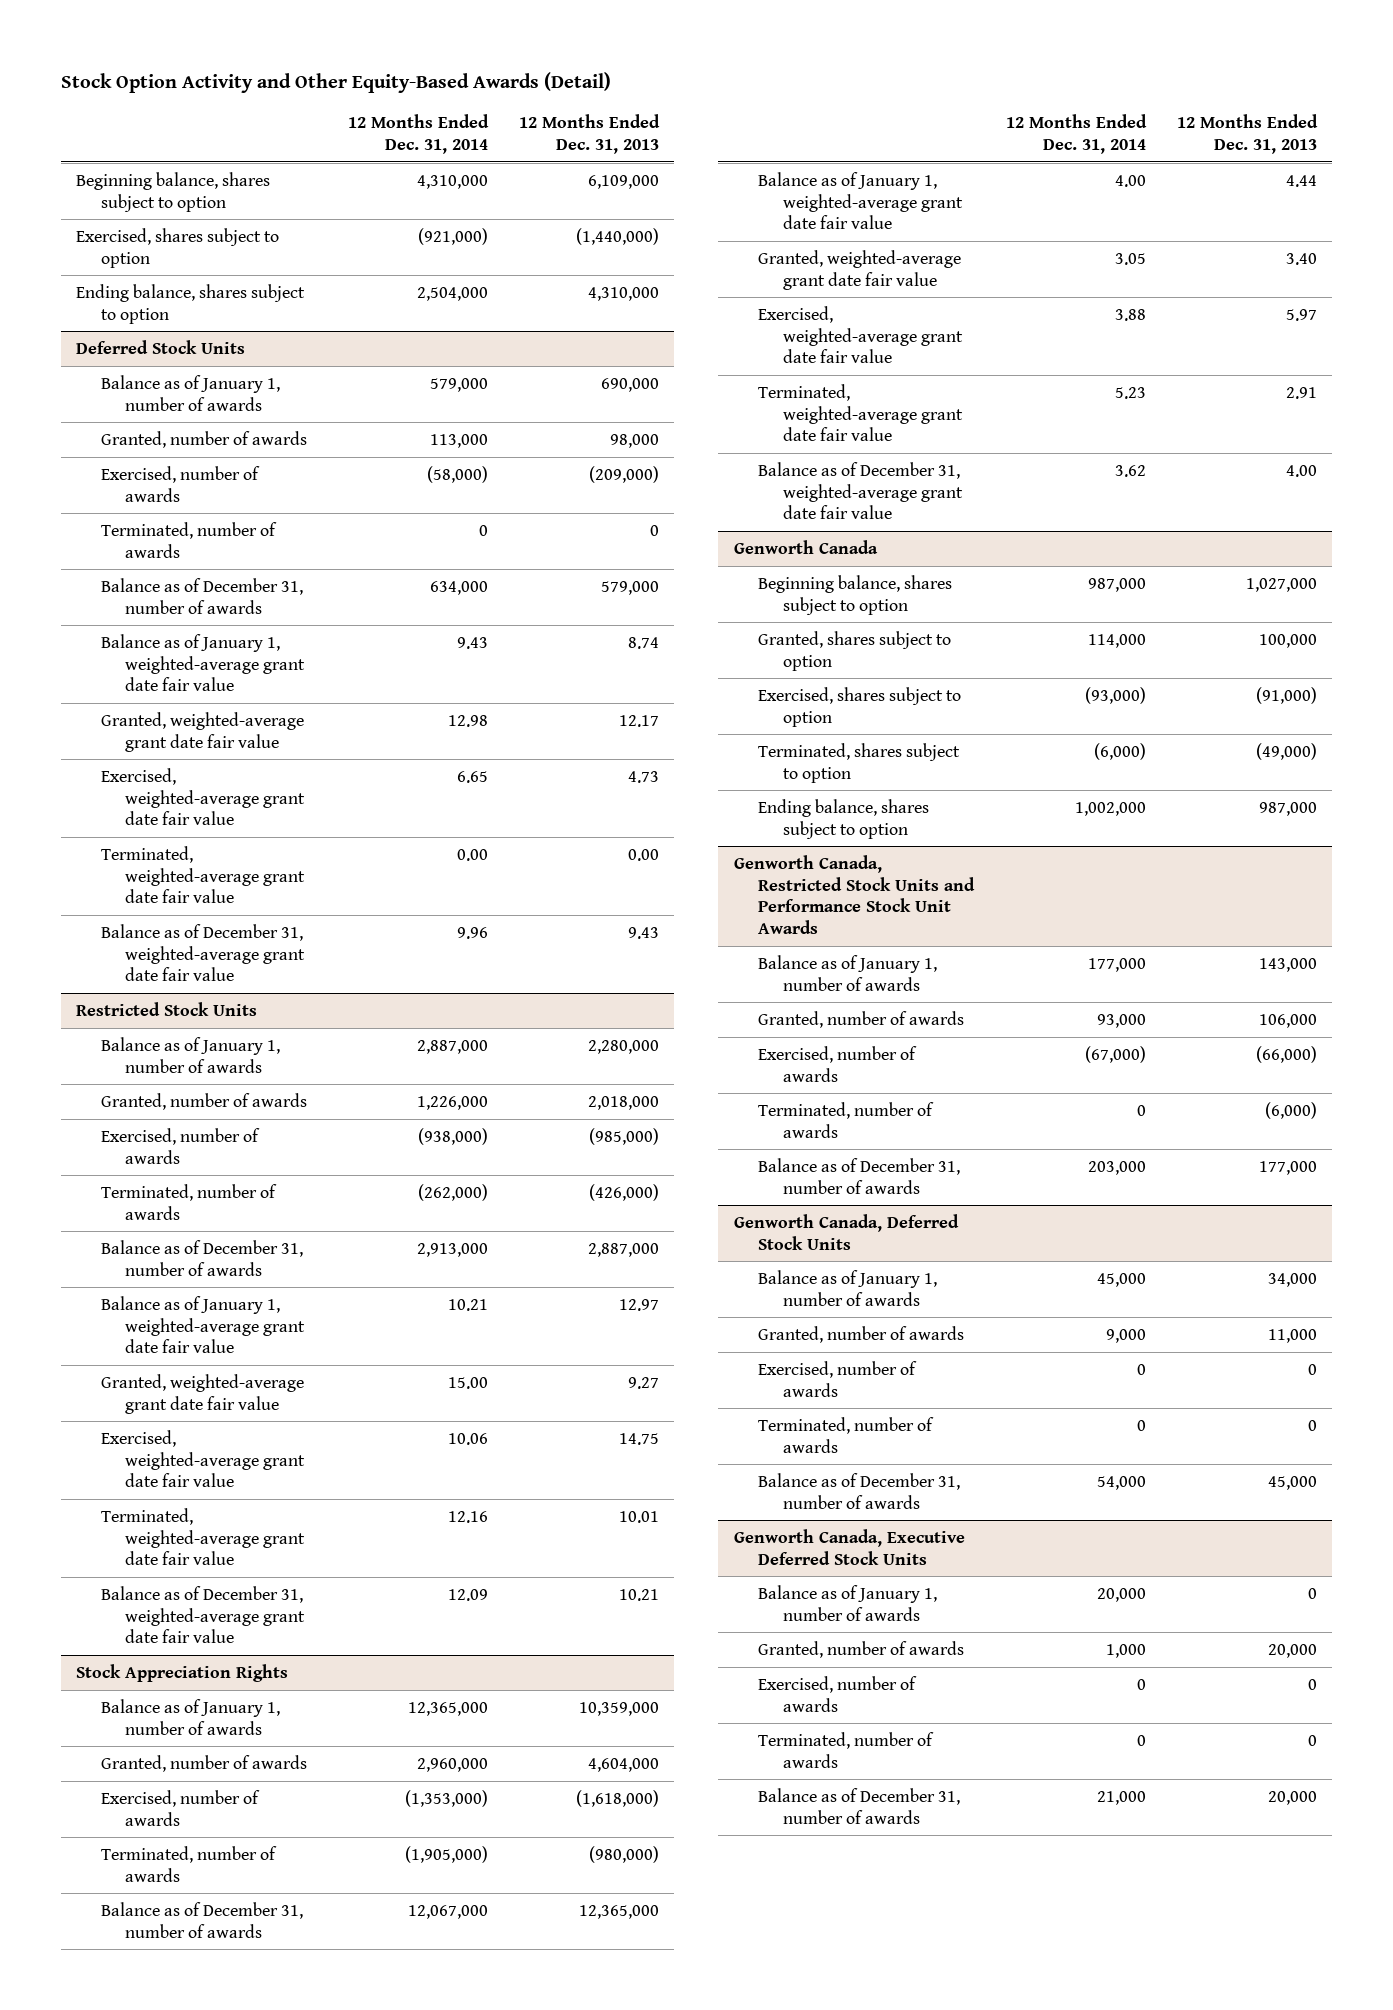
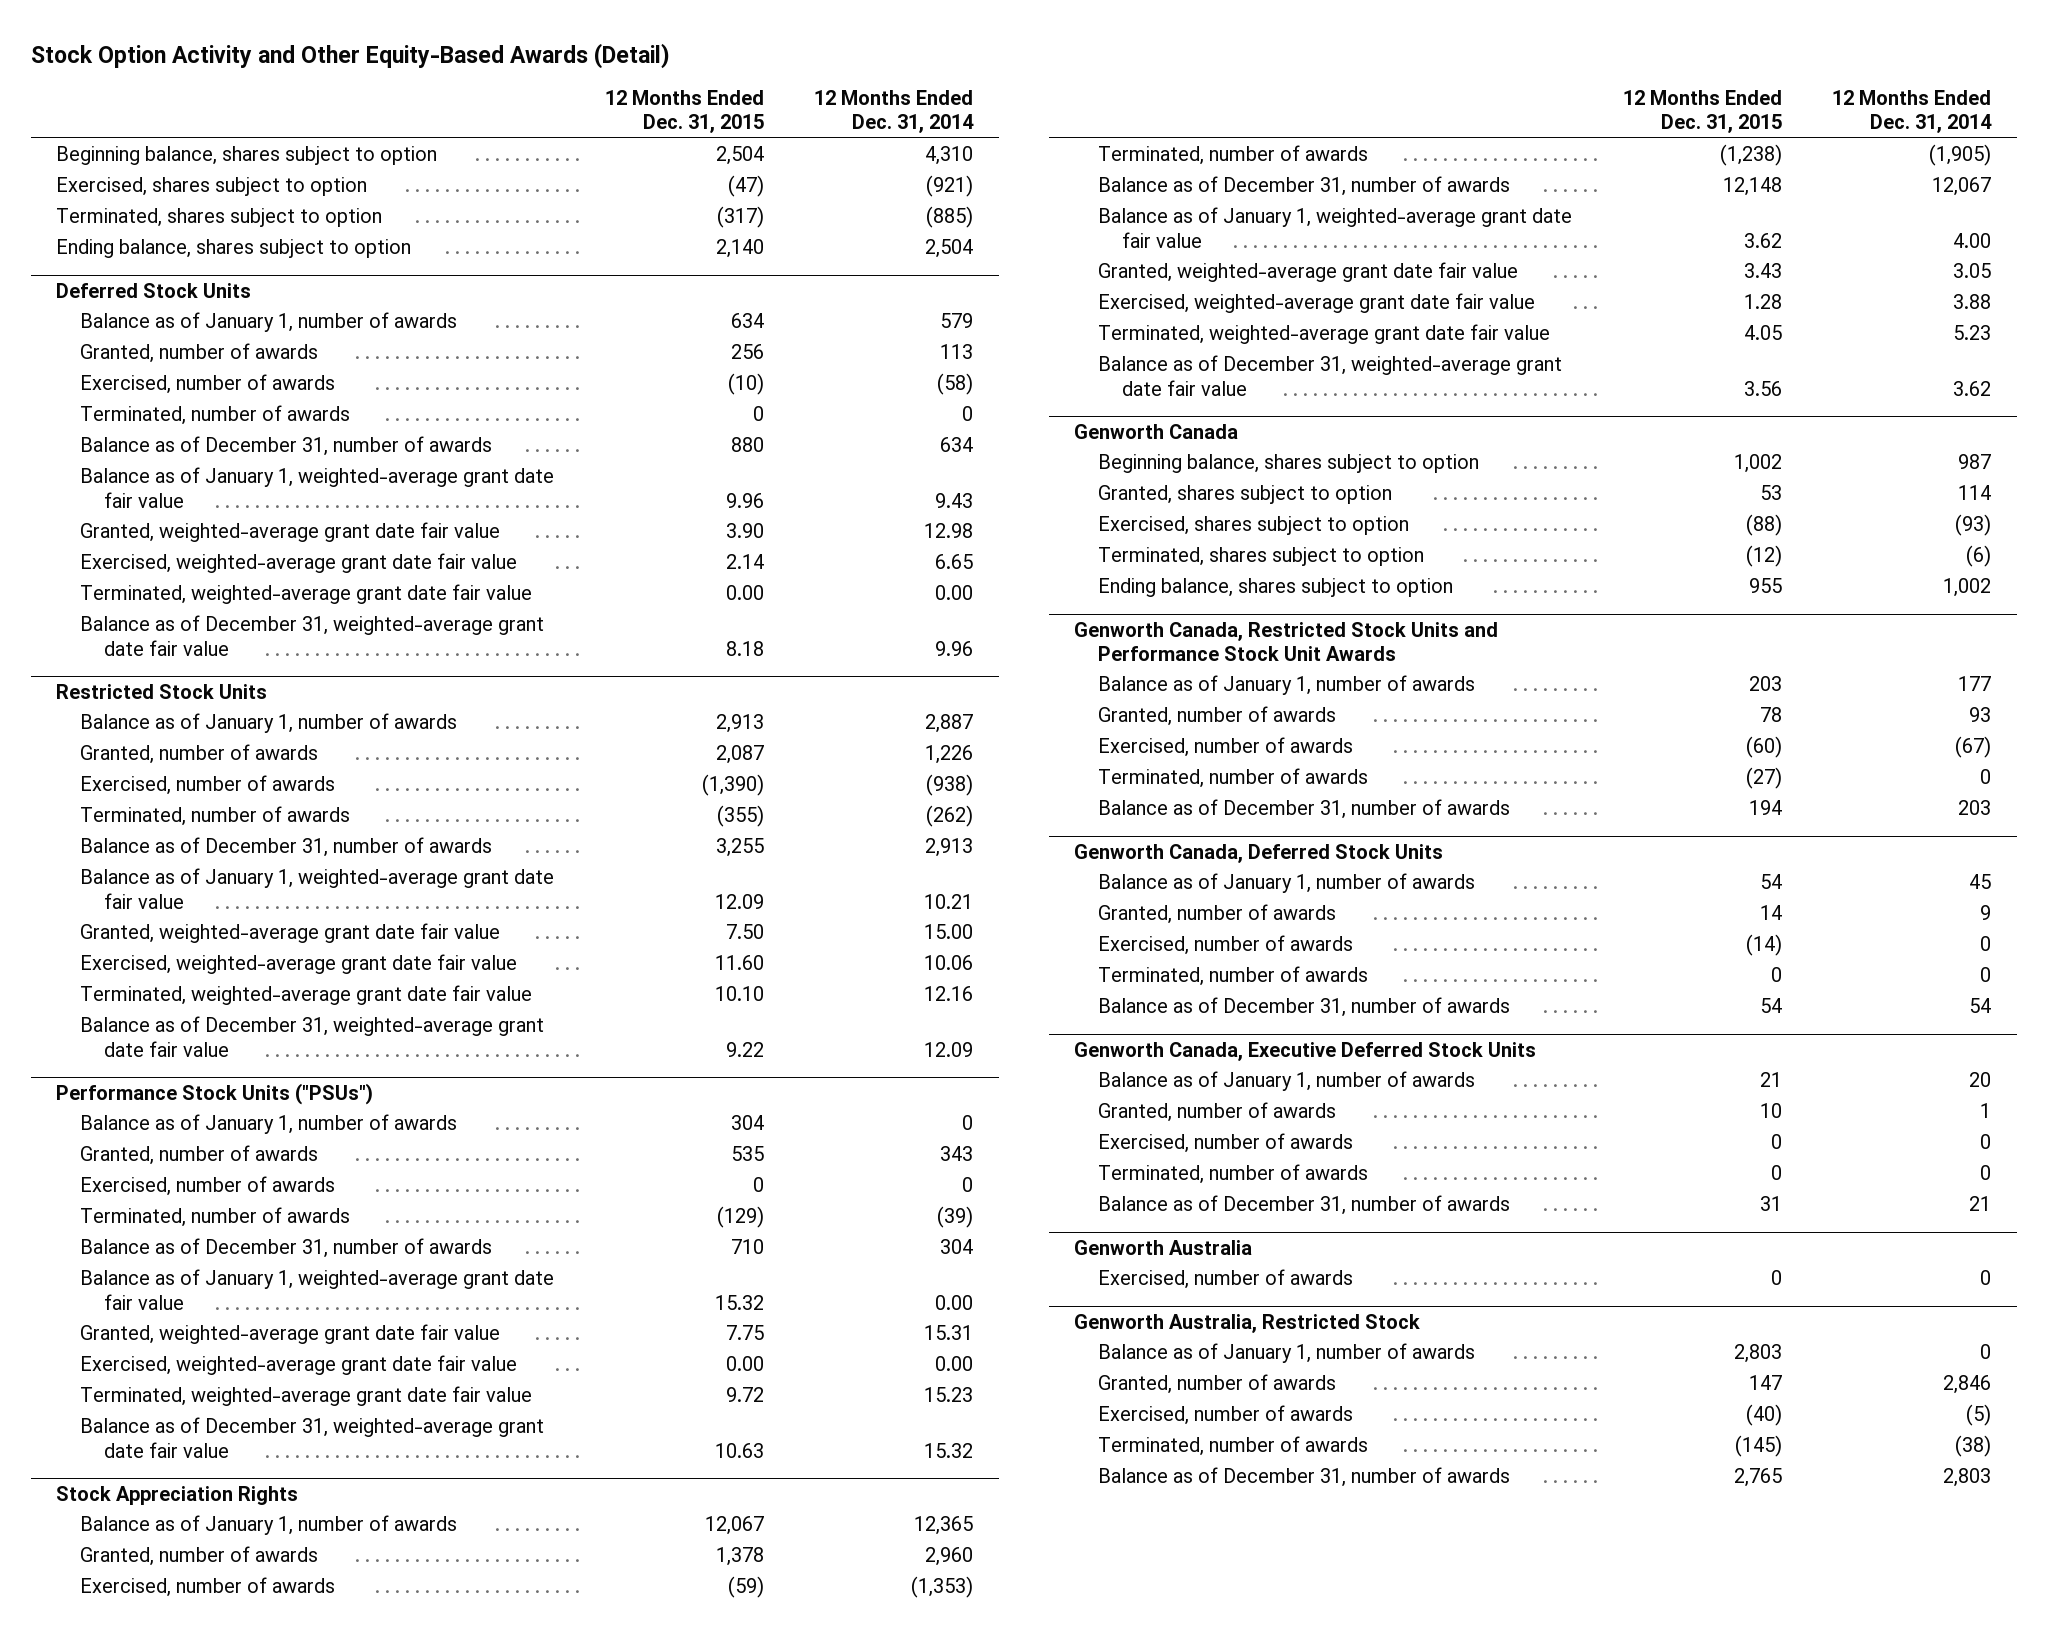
[518,113,660,154] 12 Months Ended Dec. 31, 2013 -> none
none -> [604,90,764,134] 12 Months Ended Dec. 31, 2015
[416,174,488,189] 4,310,000 -> [925,146,974,166] 4,310
[417,227,488,245] (921,000) -> [926,175,974,198] (921)
none -> [56,208,383,228] Terminated, shares subject to option
[416,286,488,301] 2,504,000 -> [925,239,974,259] 2,504
[429,377,488,392] 579,000 -> [940,313,974,329] 579
[429,433,488,448] 113,000 -> [940,344,974,360] 113
[426,465,488,483] (58,000) -> [937,373,974,396] (58)
[429,580,488,595] 634,000 -> [940,437,974,453] 634
[416,1039,488,1054] 2,887,000 -> [925,714,974,734] 2,887
[416,1095,488,1110] 1,226,000 -> [925,745,974,765] 1,226
[417,1127,488,1145] (938,000) -> [926,774,974,797] (938)
[417,1183,488,1201] (262,000) -> [926,805,974,828] (262)
[416,1242,488,1257] 2,913,000 -> [925,838,974,858] 2,913
none -> [56,1082,374,1105] Performance Stock Units ("PSUs")
none -> [80,1114,458,1135] Balance as of January 1, number of awards
none -> [80,1145,319,1166] Granted, number of awards
none -> [80,1176,336,1197] Exercised, number of awards
none -> [80,1207,351,1228] Terminated, number of awards
none -> [80,1238,493,1259] Balance as of December 31, number of awards
none -> [80,1269,555,1310] Balance as of January 1, weighted-average grant date fair value
none -> [80,1324,501,1345] Granted, weighted-average grant date fair value
none -> [80,1355,518,1376] Exercised, weighted-average grant date fair value
none -> [80,1386,533,1407] Terminated, weighted-average grant date fair value
none -> [80,1417,545,1458] Balance as of December 31, weighted-average grant date fair value
[407,1701,488,1716] 12,365,000 -> [914,1516,974,1536] 12,365
[416,1757,488,1772] 2,960,000 -> [925,1547,974,1567] 2,960
[404,1789,488,1807] (1,353,000) -> [911,1576,974,1599] (1,353)
[404,1845,488,1863] (1,905,000) -> [1929,144,1992,167] (1,905)
[407,1904,488,1919] 12,067,000 -> [1932,177,1992,197] 12,067
[1087,577,1146,592] 987,000 -> [1958,454,1992,470] 987
[1087,633,1146,648] 114,000 -> [1958,485,1992,501] 114
[1084,686,1146,704] (93,000) -> [1955,514,1992,537] (93)
[1093,742,1146,760] (6,000) -> [1966,545,1992,568] (6)
[1074,801,1146,816] 1,002,000 -> [1943,578,1992,598] 1,002
[1087,957,1146,972] 177,000 -> [1958,676,1992,692] 177
[1096,1013,1146,1028] 93,000 -> [1969,707,1992,723] 93
[1084,1045,1146,1063] (67,000) -> [1955,736,1992,759] (67)
[1087,1160,1146,1175] 203,000 -> [1958,800,1992,816] 203
[1096,1272,1146,1287] 45,000 -> [1969,874,1992,890] 45
[1105,1328,1146,1343] 9,000 -> [1980,905,1992,921] 9
[1096,1475,1146,1490] 54,000 -> [1969,998,1992,1014] 54
[1096,1587,1146,1602] 20,000 -> [1969,1072,1992,1088] 20
[1105,1643,1146,1658] 1,000 -> [1980,1103,1992,1119] 1
[1096,1790,1146,1805] 21,000 -> [1969,1196,1992,1212] 21
none -> [1074,1239,1253,1255] Genworth Australia
none -> [1098,1269,1354,1290] Exercised, number of awards
none -> [1074,1313,1421,1333] Genworth Australia, Restricted Stock
none -> [1098,1343,1476,1364] Balance as of January 1, number of awards
none -> [1098,1374,1337,1395] Granted, number of awards
none -> [1098,1405,1354,1426] Exercised, number of awards
none -> [1098,1436,1369,1457] Terminated, number of awards
none -> [1098,1467,1511,1488] Balance as of December 31, number of awards

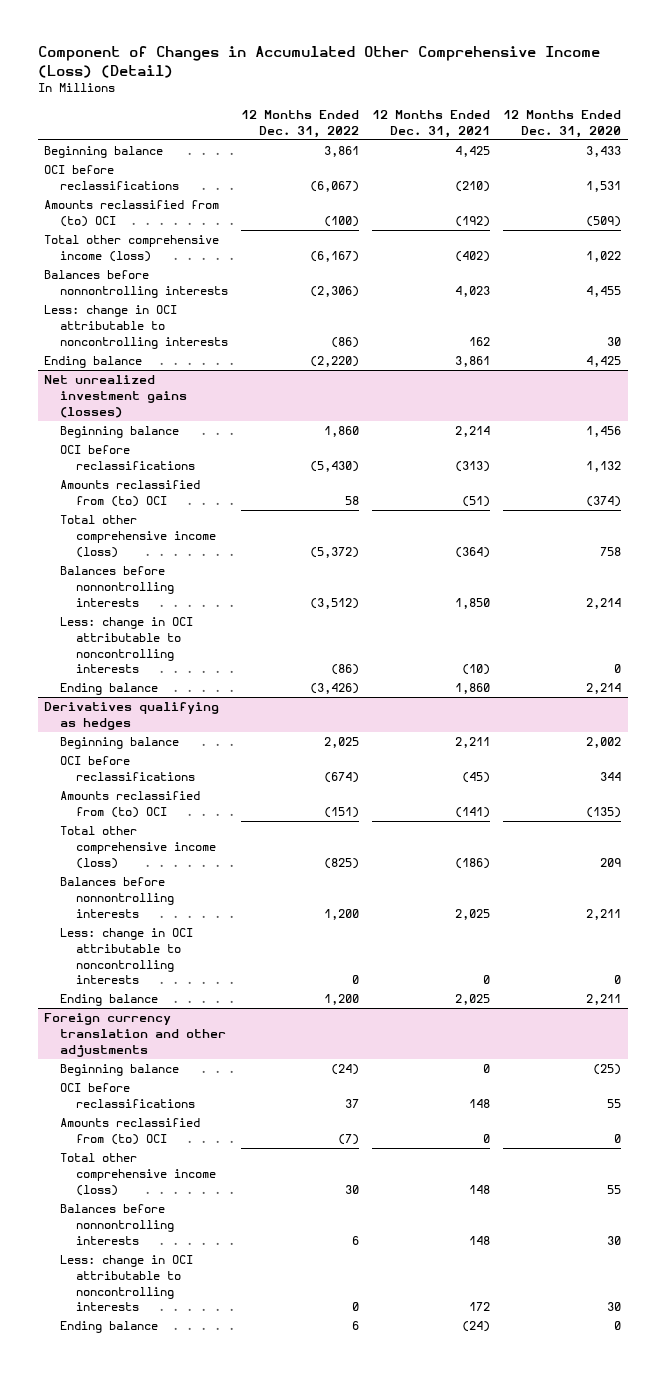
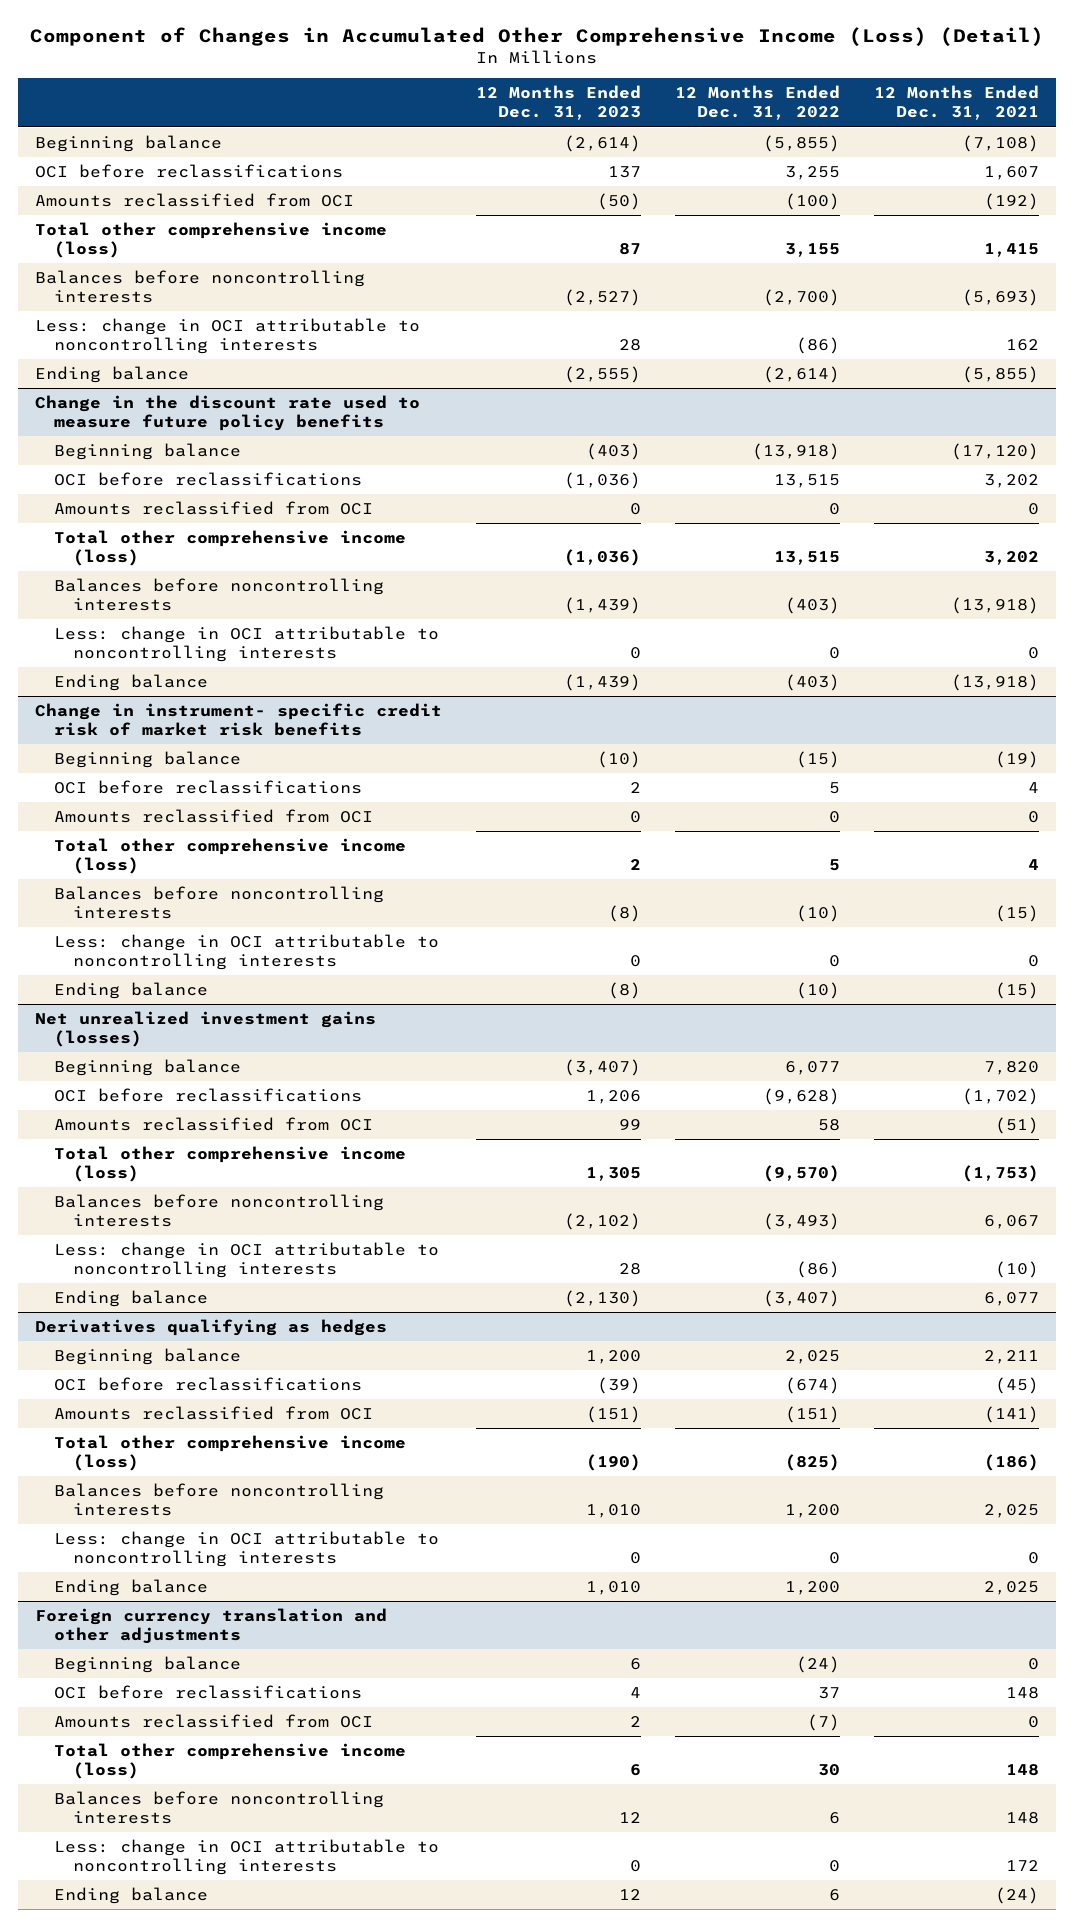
[503,110,622,138] 12 Months Ended Dec. 31, 2020 -> none
none -> [475,85,641,121] 12 Months Ended Dec. 31, 2023
[324,146,360,158] 3,861 -> [762,135,840,153] (5,855)
[455,146,491,158] 4,425 -> [961,135,1039,153] (7,108)
[310,181,360,193] (6,067) -> [784,166,840,181] 3,255
[455,181,491,193] (210) -> [983,166,1039,181] 1,607
[44,200,220,228] Amounts reclassified from (to) OCI -> [34,193,354,208] Amounts reclassified from OCI
[310,251,360,263] (6,167) -> [784,243,840,258] 3,155
[455,251,491,263] (402) -> [983,243,1039,258] 1,415
[44,270,229,299] Balances before nonnontrolling interests -> [34,270,365,304] Balances before noncontrolling interests
[310,286,360,298] (2,306) -> [762,289,840,307] (2,700)
[455,286,491,298] 4,023 -> [961,289,1039,307] (5,693)
[310,356,360,368] (2,220) -> [762,366,840,384] (2,614)
[455,356,491,368] 3,861 -> [961,366,1039,384] (5,855)
none -> [34,395,420,432] Change in the discount rate used to measure future policy benefits
none -> [53,443,241,461] Beginning balance
none -> [53,472,362,487] OCI before reclassifications
none -> [53,501,373,516] Amounts reclassified from OCI
none -> [53,530,406,567] Total other comprehensive income (loss)
none -> [53,578,384,612] Balances before noncontrolling interests
none -> [53,626,439,663] Less: change in OCI attributable to noncontrolling interests
none -> [53,674,208,692] Ending balance
none -> [34,703,442,737] Change in instrument- specific credit risk of market risk benefits
none -> [53,751,241,769] Beginning balance
none -> [53,780,362,795] OCI before reclassifications
none -> [53,809,373,824] Amounts reclassified from OCI
none -> [53,838,406,875] Total other comprehensive income (loss)
none -> [53,886,384,920] Balances before noncontrolling interests
none -> [53,934,439,971] Less: change in OCI attributable to noncontrolling interests
none -> [53,982,208,1000] Ending balance
[324,426,360,438] 1,860 -> [784,1061,840,1076] 6,077
[455,426,491,438] 2,214 -> [983,1061,1039,1076] 7,820
[310,461,360,473] (5,430) -> [762,1088,840,1106] (9,628)
[455,461,491,473] (313) -> [961,1088,1039,1106] (1,702)
[60,480,201,508] Amounts reclassified from (to) OCI -> [53,1117,373,1132] Amounts reclassified from OCI
[310,546,360,558] (5,372) -> [762,1165,840,1183] (9,570)
[455,546,491,558] (364) -> [961,1165,1039,1183] (1,753)
[60,566,175,607] Balances before nonnontrolling interests -> [53,1194,384,1228] Balances before noncontrolling interests
[310,597,360,609] (3,512) -> [762,1213,840,1231] (3,493)
[455,597,491,609] 1,850 -> [983,1215,1039,1230] 6,067
[310,683,360,695] (3,426) -> [762,1290,840,1308] (3,407)
[455,683,491,695] 1,860 -> [983,1292,1039,1307] 6,077
[60,791,201,819] Amounts reclassified from (to) OCI -> [53,1406,373,1421] Amounts reclassified from OCI
[60,877,175,918] Balances before nonnontrolling interests -> [53,1483,384,1517] Balances before noncontrolling interests
[60,1118,201,1146] Amounts reclassified from (to) OCI -> [53,1714,373,1729] Amounts reclassified from OCI
[60,1204,175,1245] Balances before nonnontrolling interests -> [53,1791,384,1825] Balances before noncontrolling interests

